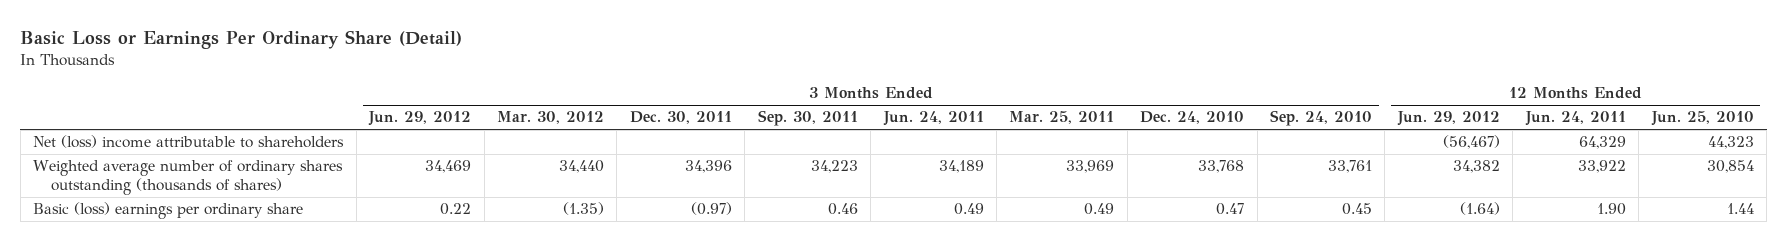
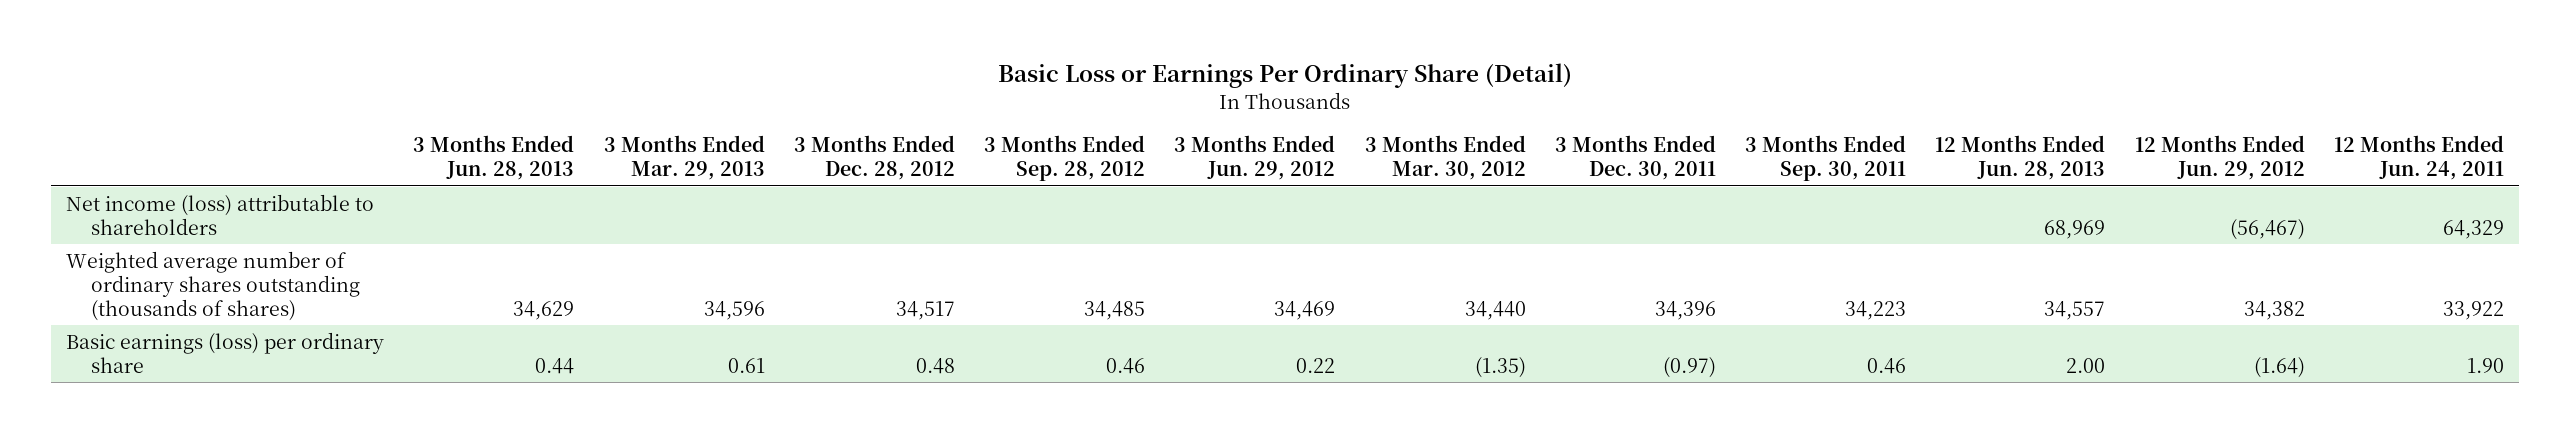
[882,111,984,127] Jun. 24, 2011 -> none
[1009,111,1115,125] Mar. 25, 2011 -> none
[1140,111,1245,125] Dec. 24, 2010 -> none
[1270,110,1373,127] Sep. 24, 2010 -> none
[1650,111,1754,127] Jun. 25, 2010 -> none
none -> [413,135,575,181] 3 Months Ended Jun. 28, 2013
none -> [603,135,765,181] 3 Months Ended Mar. 29, 2013
none -> [793,135,955,181] 3 Months Ended Dec. 28, 2012
none -> [984,135,1146,182] 3 Months Ended Sep. 28, 2012
none -> [1935,135,2106,181] 12 Months Ended Jun. 28, 2013
[33,135,345,149] Net (loss) income attributable to shareholders -> [66,193,375,235] Net income (loss) attributable to shareholders
[33,202,304,220] Basic (loss) earnings per ordinary share -> [66,331,385,373] Basic earnings (loss) per ordinary share

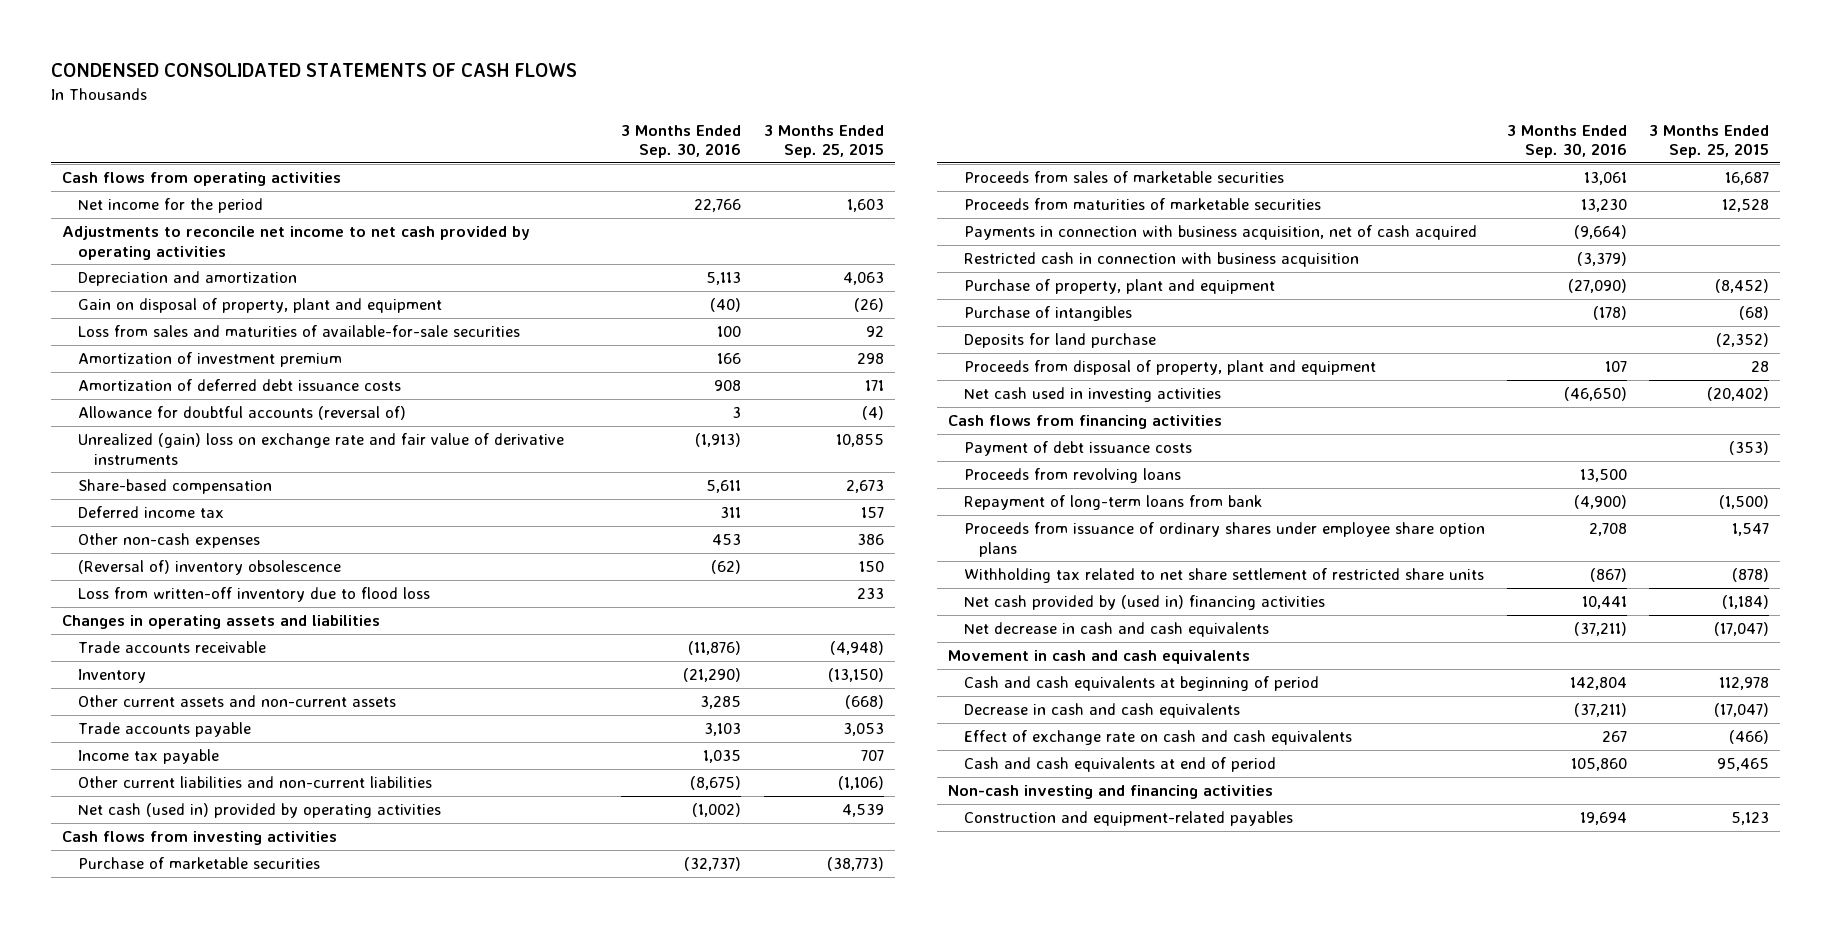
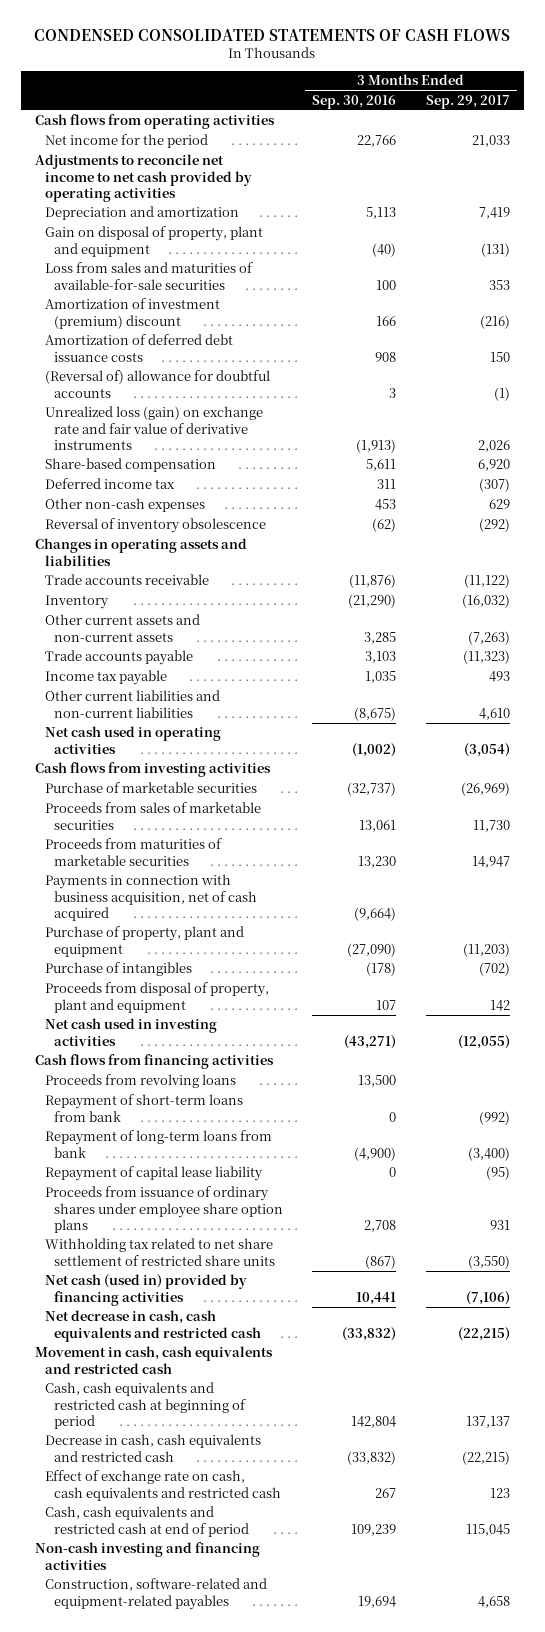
[763,124,884,158] 3 Months Ended Sep. 25, 2015 -> none
none -> [425,94,510,109] Sep. 29, 2017
[78,352,343,368] Amortization of investment premium -> [44,298,220,329] Amortization of investment (premium) discount
[78,406,407,421] Allowance for doubtful accounts (reversal of) -> [44,370,270,398] (Reversal of) allowance for doubtful accounts
[78,433,565,465] Unrealized (gain) loss on exchange rate and fair value of derivative instruments -> [44,406,263,450] Unrealized loss (gain) on exchange rate and fair value of derivative instruments
[78,587,431,603] Loss from written-off inventory due to flood loss -> none
[78,560,342,576] (Reversal of) inventory obsolescence -> [44,518,266,534] Reversal of inventory obsolescence
[78,803,442,819] Net cash (used in) provided by operating activities -> [44,726,221,754] Net cash used in operating activities
[963,252,1359,268] Restricted cash in connection with business acquisition -> none
[963,333,1156,349] Deposits for land purchase -> none
[1563,387,1627,402] (46,650) -> [344,1034,397,1049] (43,271)
[963,441,1192,457] Payment of debt issuance costs -> none
none -> [44,1094,243,1122] Repayment of short-term loans from bank
none -> [44,1166,263,1182] Repayment of capital lease liability
[963,595,1325,611] Net cash provided by (used in) financing activities -> [44,1274,247,1306] Net cash (used in) provided by financing activities
[963,622,1269,638] Net decrease in cash and cash equivalents -> [44,1310,262,1342] Net decrease in cash, cash equivalents and restricted cash
[1573,622,1627,637] (37,211) -> [342,1326,397,1341] (33,832)
[947,650,1250,665] Movement in cash and cash equivalents -> [35,1346,274,1374] Movement in cash, cash equivalents and restricted cash
[963,676,1319,692] Cash and cash equivalents at beginning of period -> [44,1382,247,1429] Cash, cash equivalents and restricted cash at beginning of period
[963,703,1240,719] Decrease in cash and cash equivalents -> [44,1434,261,1462] Decrease in cash, cash equivalents and restricted cash
[1573,703,1627,718] (37,211) -> [347,1450,397,1465] (33,832)
[963,730,1352,746] Effect of exchange rate on cash and cash equivalents -> [44,1470,282,1501] Effect of exchange rate on cash, cash equivalents and restricted cash
[963,757,1276,773] Cash and cash equivalents at end of period -> [44,1506,250,1537] Cash, cash equivalents and restricted cash at end of period
[1570,758,1627,772] 105,860 -> [351,1523,397,1536] 109,239
[963,811,1293,827] Construction and equipment-related payables -> [44,1578,267,1610] Construction, software-related and equipment-related payables

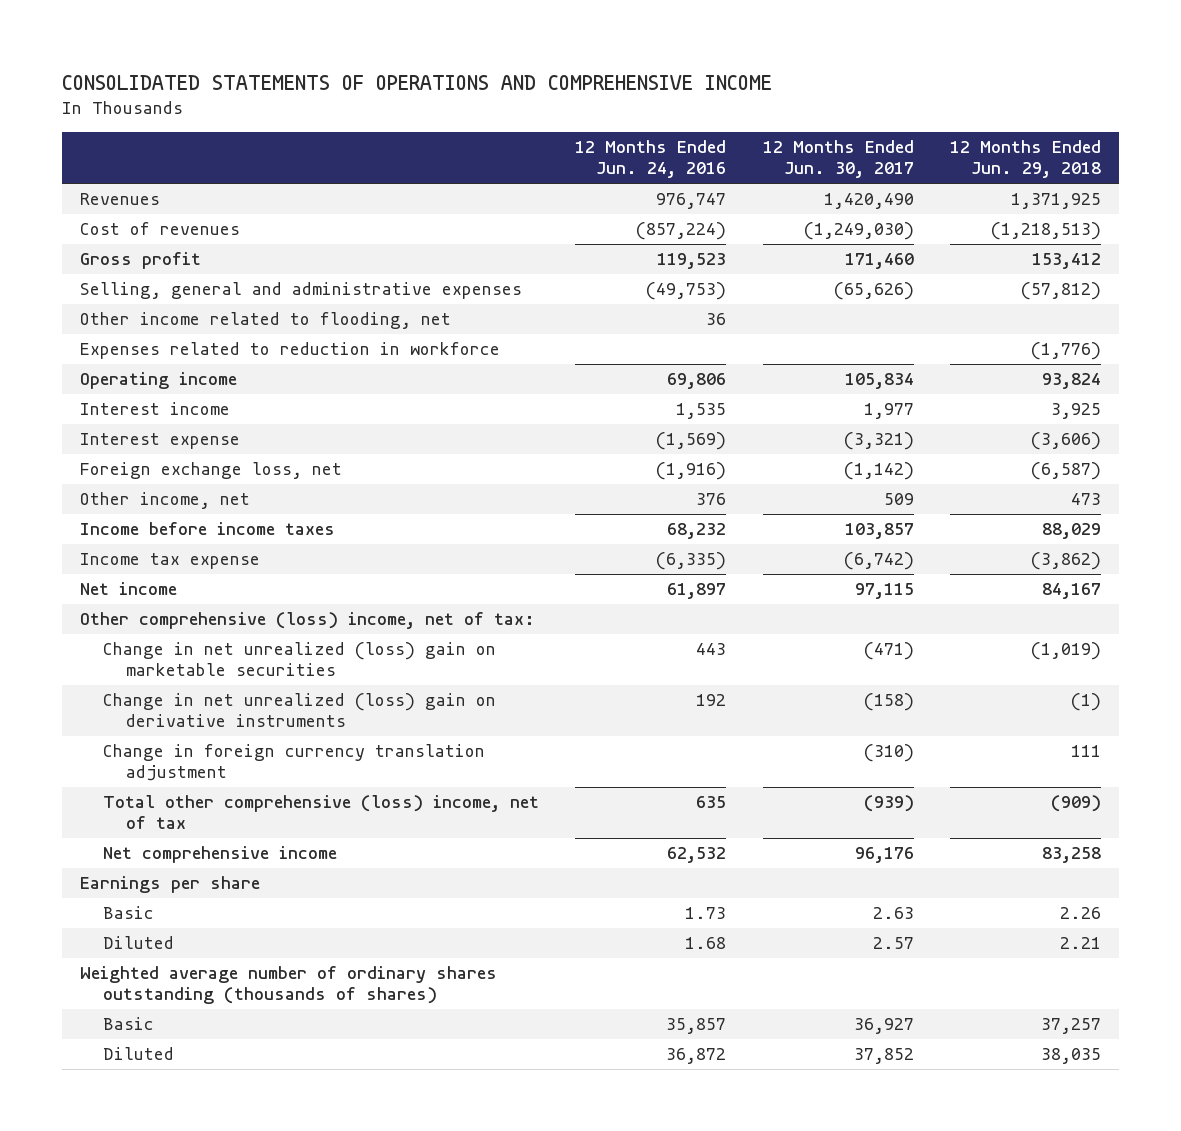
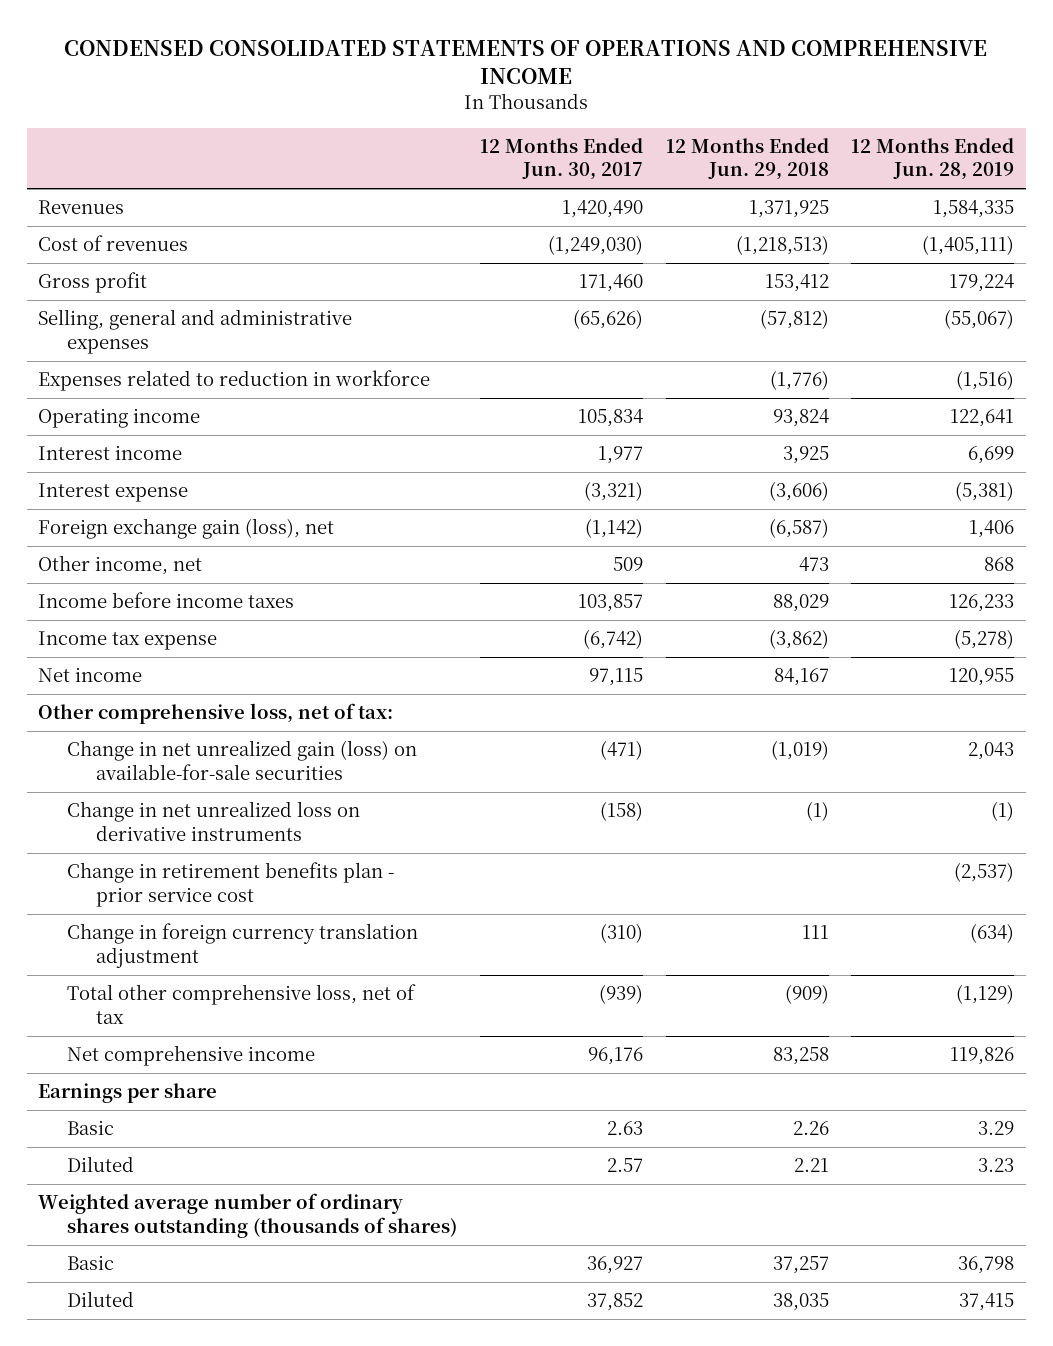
[61,74,772,90] CONSOLIDATED STATEMENTS OF OPERATIONS AND COMPREHENSIVE INCOME -> [64,39,988,85] CONDENSED CONSOLIDATED STATEMENTS OF OPERATIONS AND COMPREHENSIVE INCOME
[575,140,727,179] 12 Months Ended Jun. 24, 2016 -> none
none -> [851,138,1015,181] 12 Months Ended Jun. 28, 2019
[80,312,452,330] Other income related to flooding, net -> none
[80,462,343,480] Foreign exchange loss, net -> [38,518,335,540] Foreign exchange gain (loss), net
[80,612,536,630] Other comprehensive (loss) income, net of tax: -> [38,703,394,725] Other comprehensive loss, net of tax:
[103,642,497,677] Change in net unrealized (loss) gain on marketable securities -> [67,740,418,780] Change in net unrealized gain (loss) on available-for-sale securities
[103,693,497,728] Change in net unrealized (loss) gain on derivative instruments -> [67,801,361,841] Change in net unrealized loss on derivative instruments
none -> [67,862,395,907] Change in retirement benefits plan - prior service cost
[103,795,540,830] Total other comprehensive (loss) income, net of tax -> [67,984,417,1024] Total other comprehensive loss, net of tax

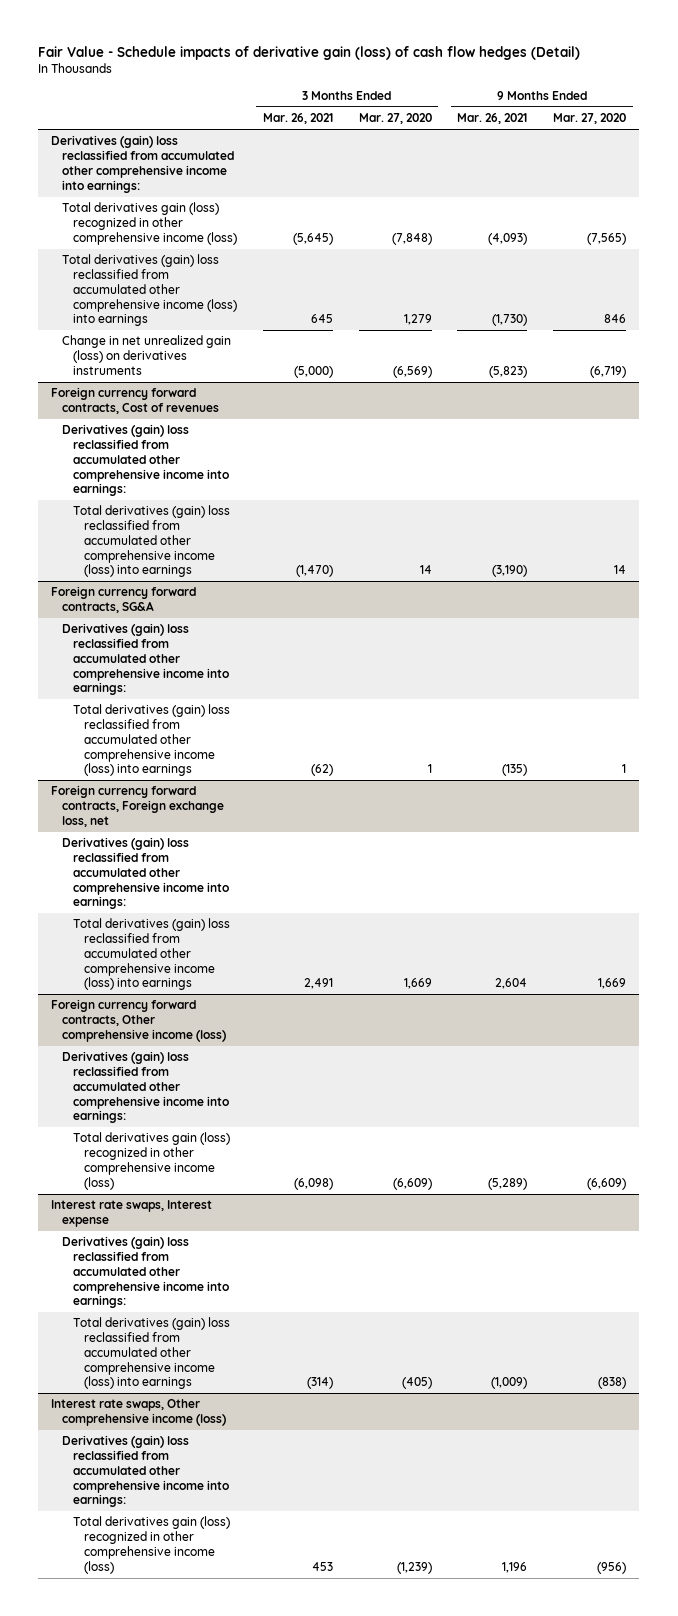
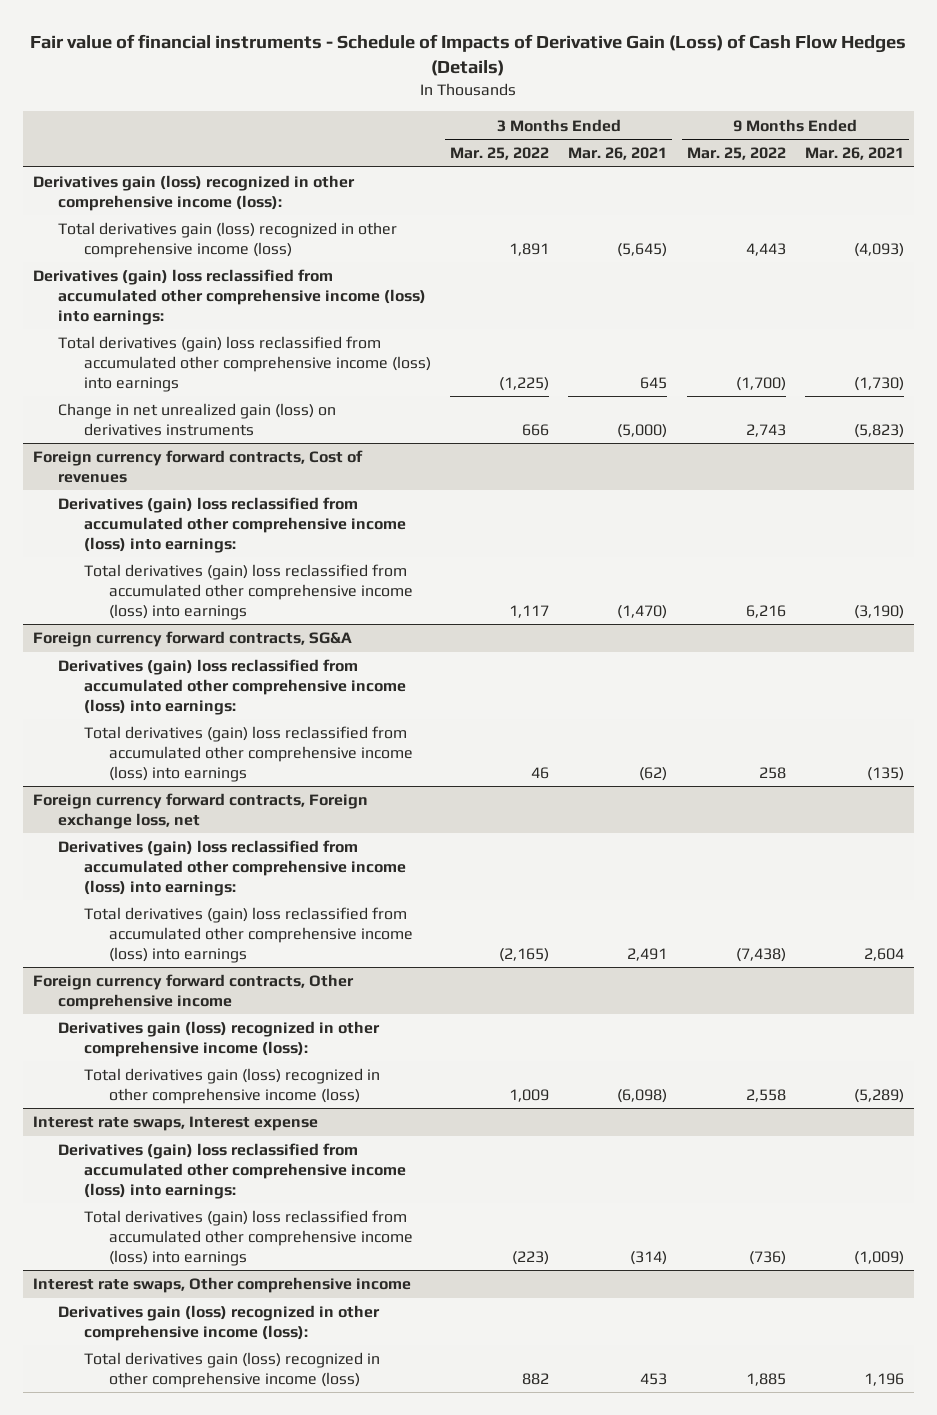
[38,45,581,60] Fair Value - Schedule impacts of derivative gain (loss) of cash flow hedges (Detail) -> [30,34,907,77] Fair value of financial instruments - Schedule of Impacts of Derivative Gain (Loss) of Cash Flow Hedges (Details)
[358,113,432,125] Mar. 27, 2020 -> none
[553,113,627,125] Mar. 27, 2020 -> none
none -> [450,147,550,161] Mar. 25, 2022
none -> [686,147,786,161] Mar. 25, 2022
[51,135,235,193] Derivatives (gain) loss reclassified from accumulated other comprehensive income into earnings: -> none
none -> [32,175,355,211] Derivatives gain (loss) recognized in other comprehensive income (loss):
none -> [32,269,427,325] Derivatives (gain) loss reclassified from accumulated other comprehensive income (loss) into earnings:
[62,424,229,497] Derivatives (gain) loss reclassified from accumulated other comprehensive income into earnings: -> [58,497,406,553] Derivatives (gain) loss reclassified from accumulated other comprehensive income (loss) into earnings:
[62,623,229,696] Derivatives (gain) loss reclassified from accumulated other comprehensive income into earnings: -> [58,659,406,715] Derivatives (gain) loss reclassified from accumulated other comprehensive income (loss) into earnings:
[62,837,229,910] Derivatives (gain) loss reclassified from accumulated other comprehensive income into earnings: -> [58,840,406,896] Derivatives (gain) loss reclassified from accumulated other comprehensive income (loss) into earnings:
[62,1051,229,1124] Derivatives (gain) loss reclassified from accumulated other comprehensive income into earnings: -> none
[51,999,227,1042] Foreign currency forward contracts, Other comprehensive income (loss) -> [32,974,354,1010] Foreign currency forward contracts, Other comprehensive income
none -> [58,1021,381,1057] Derivatives gain (loss) recognized in other comprehensive income (loss):
[62,1236,229,1309] Derivatives (gain) loss reclassified from accumulated other comprehensive income into earnings: -> [58,1143,406,1199] Derivatives (gain) loss reclassified from accumulated other comprehensive income (loss) into earnings:
[62,1435,229,1508] Derivatives (gain) loss reclassified from accumulated other comprehensive income into earnings: -> none
[51,1399,227,1427] Interest rate swaps, Other comprehensive income (loss) -> [32,1277,411,1294] Interest rate swaps, Other comprehensive income
none -> [58,1305,381,1341] Derivatives gain (loss) recognized in other comprehensive income (loss):

